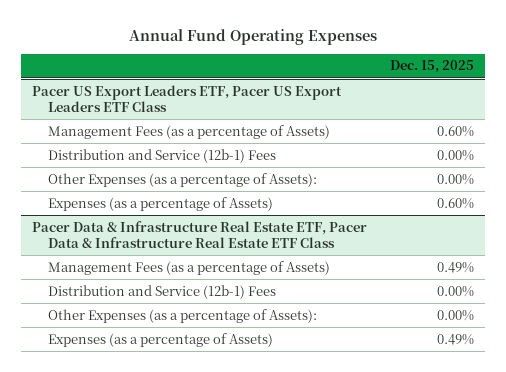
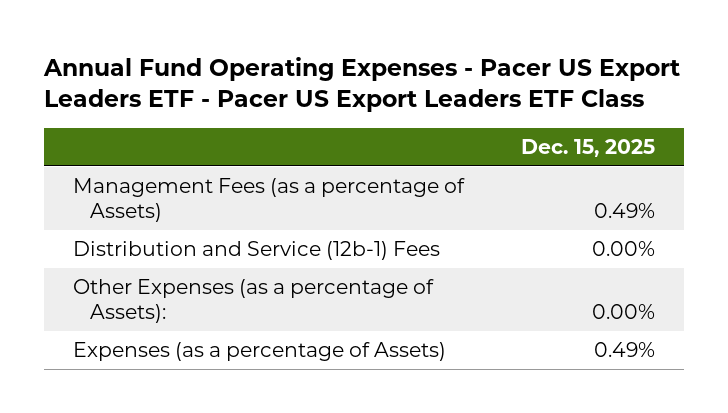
[129,28,378,45] Annual Fund Operating Expenses -> [42,56,680,113] Annual Fund Operating Expenses - Pacer US Export Leaders ETF - Pacer US Export Leaders ETF Class
[32,84,343,112] Pacer US Export Leaders ETF, Pacer US Export Leaders ETF Class -> none
[47,124,330,139] Management Fees (as a percentage of Assets) -> none
[47,148,276,163] Distribution and Service (12b-1) Fees -> none
[47,172,317,187] Other Expenses (as a percentage of Assets): -> none
[47,196,273,211] Expenses (as a percentage of Assets) -> none
[32,220,368,248] Pacer Data & Infrastructure Real Estate ETF, Pacer Data & Infrastructure Real Estate ETF Class -> none

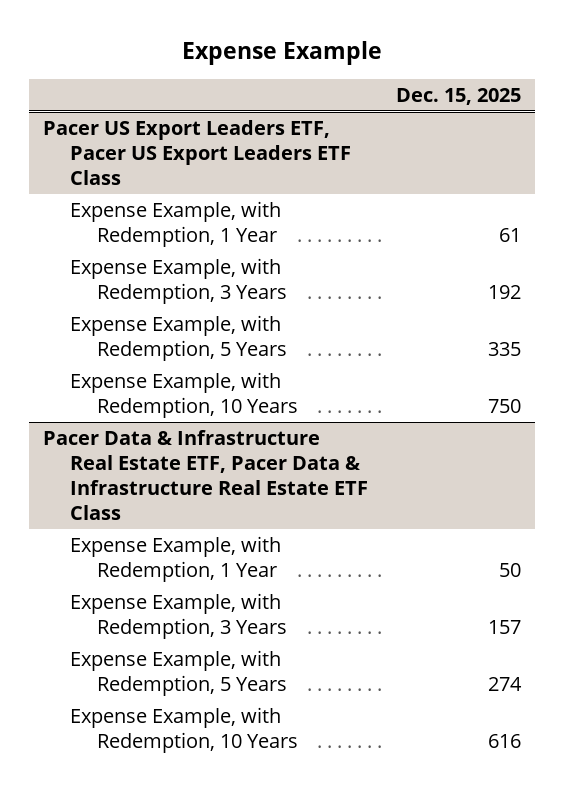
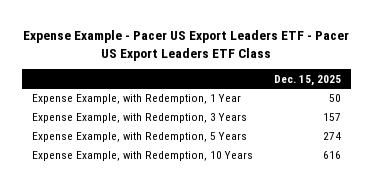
[182,41,383,66] Expense Example -> [23,29,350,61] Expense Example - Pacer US Export Leaders ETF - Pacer US Export Leaders ETF Class
[43,119,351,185] Pacer US Export Leaders ETF, Pacer US Export Leaders ETF Class -> none
[69,200,281,247] Expense Example, with Redemption, 1 Year -> none
[69,257,287,304] Expense Example, with Redemption, 3 Years -> none
[69,314,287,361] Expense Example, with Redemption, 5 Years -> none
[69,371,298,418] Expense Example, with Redemption, 10 Years -> none
[43,429,368,520] Pacer Data & Infrastructure Real Estate ETF, Pacer Data & Infrastructure Real Estate ETF Class -> none

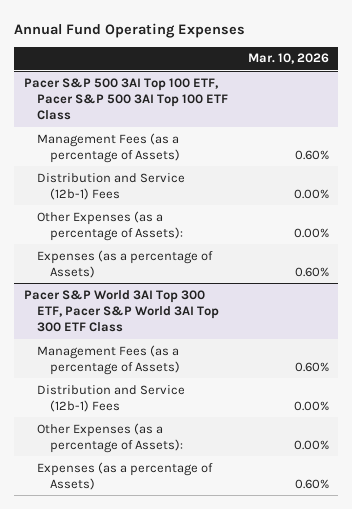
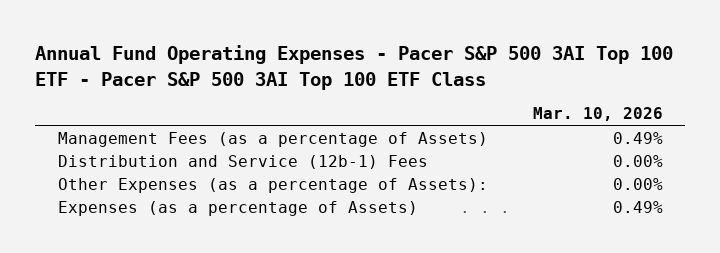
[14,23,246,39] Annual Fund Operating Expenses -> [35,45,674,90] Annual Fund Operating Expenses - Pacer S&P 500 3AI Top 100 ETF - Pacer S&P 500 3AI Top 100 ETF Class
[23,77,228,121] Pacer S&P 500 3AI Top 100 ETF, Pacer S&P 500 3AI Top 100 ETF Class -> none
[36,172,185,200] Distribution and Service (12b-1) Fees -> none
[36,210,184,241] Other Expenses (as a percentage of Assets): -> none
[36,249,213,278] Expenses (as a percentage of Assets) -> none
[23,289,219,333] Pacer S&P World 3AI Top 300 ETF, Pacer S&P World 3AI Top 300 ETF Class -> none
[36,344,181,375] Management Fees (as a percentage of Assets) -> none
[294,149,329,160] 0.60% -> [612,131,663,144] 0.49%
[294,478,329,489] 0.60% -> [612,200,663,213] 0.49%

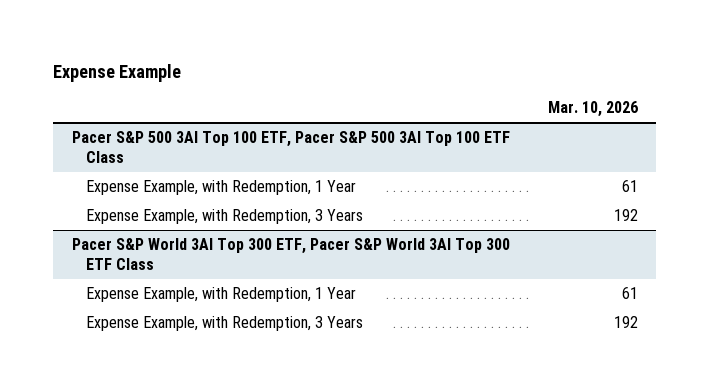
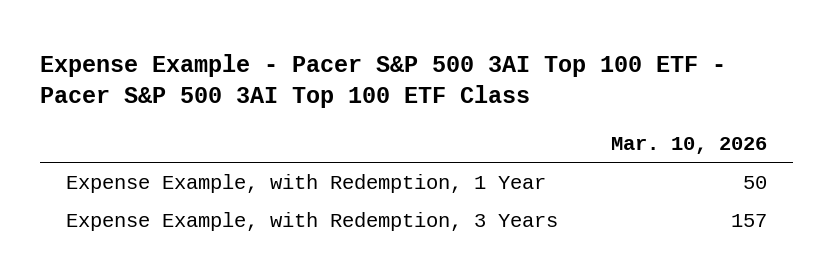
[53,63,182,82] Expense Example -> [40,53,727,109] Expense Example - Pacer S&P 500 3AI Top 100 ETF - Pacer S&P 500 3AI Top 100 ETF Class
[72,130,511,164] Pacer S&P 500 3AI Top 100 ETF, Pacer S&P 500 3AI Top 100 ETF Class -> none
[72,237,511,271] Pacer S&P World 3AI Top 300 ETF, Pacer S&P World 3AI Top 300 ETF Class -> none
[86,286,357,302] Expense Example, with Redemption, 1 Year -> none
[86,315,364,331] Expense Example, with Redemption, 3 Years -> none
[621,179,638,192] 61 -> [742,175,767,189] 50
[613,208,638,221] 192 -> [730,213,767,227] 157

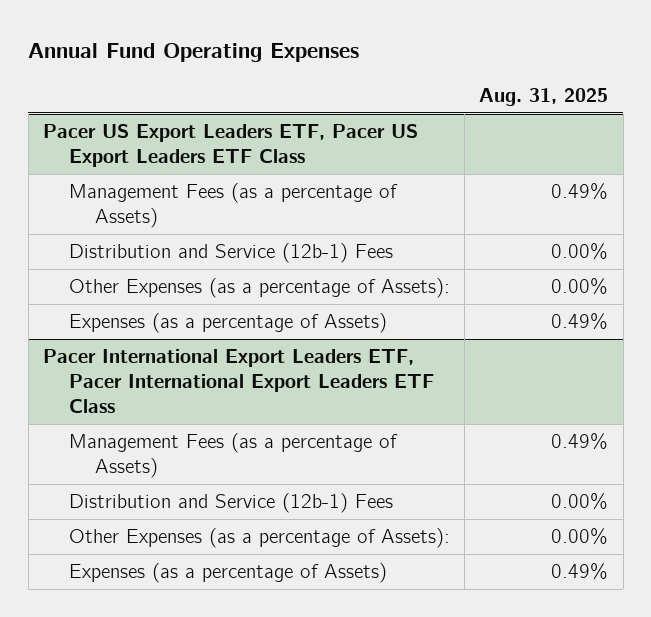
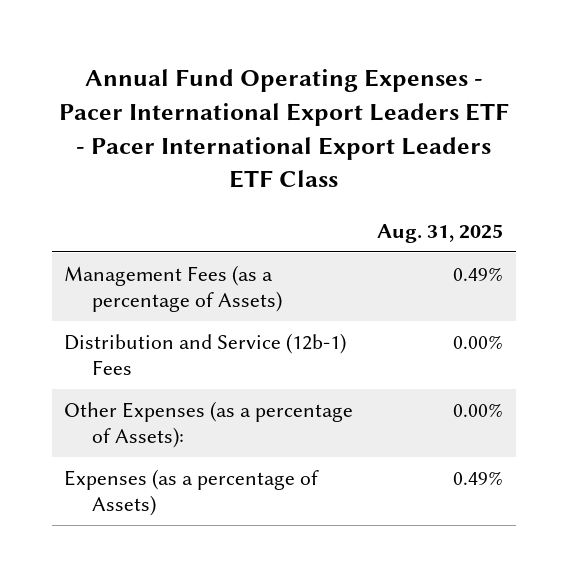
[28,42,360,62] Annual Fund Operating Expenses -> [58,69,509,189] Annual Fund Operating Expenses - Pacer International Export Leaders ETF - Pacer International Export Leaders ETF Class
[42,124,418,168] Pacer US Export Leaders ETF, Pacer US Export Leaders ETF Class -> none
[42,349,435,414] Pacer International Export Leaders ETF, Pacer International Export Leaders ETF Class -> none
[69,433,399,479] Management Fees (as a percentage of Assets) -> none
[69,493,394,514] Distribution and Service (12b-1) Fees -> none
[69,528,451,549] Other Expenses (as a percentage of Assets): -> none
[69,563,388,584] Expenses (as a percentage of Assets) -> none

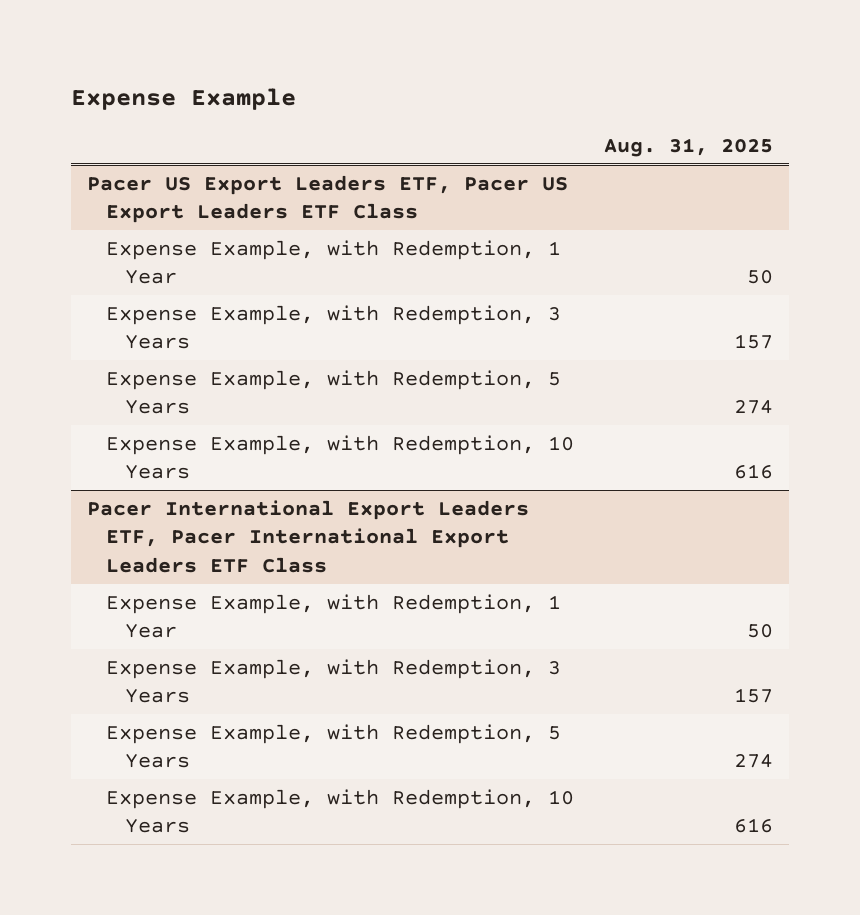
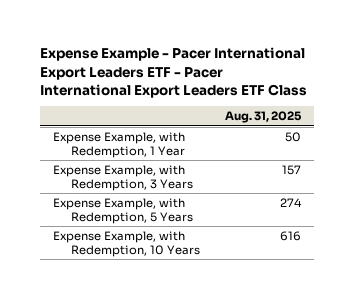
[71,88,297,111] Expense Example -> [40,47,308,98] Expense Example - Pacer International Export Leaders ETF - Pacer International Export Leaders ETF Class
[86,174,568,224] Pacer US Export Leaders ETF, Pacer US Export Leaders ETF Class -> none
[86,499,529,574] Pacer International Export Leaders ETF, Pacer International Export Leaders ETF Class -> none
[105,593,561,639] Expense Example, with Redemption, 1 Year -> none
[105,658,561,704] Expense Example, with Redemption, 3 Years -> none
[105,723,561,769] Expense Example, with Redemption, 5 Years -> none
[105,788,574,834] Expense Example, with Redemption, 10 Years -> none

